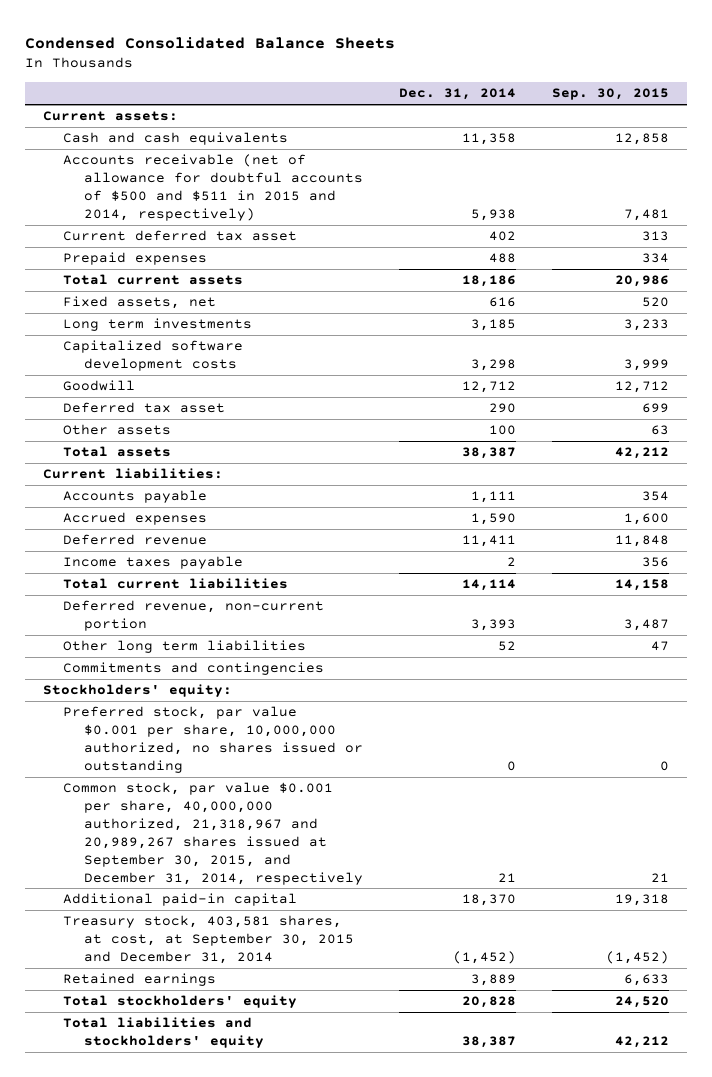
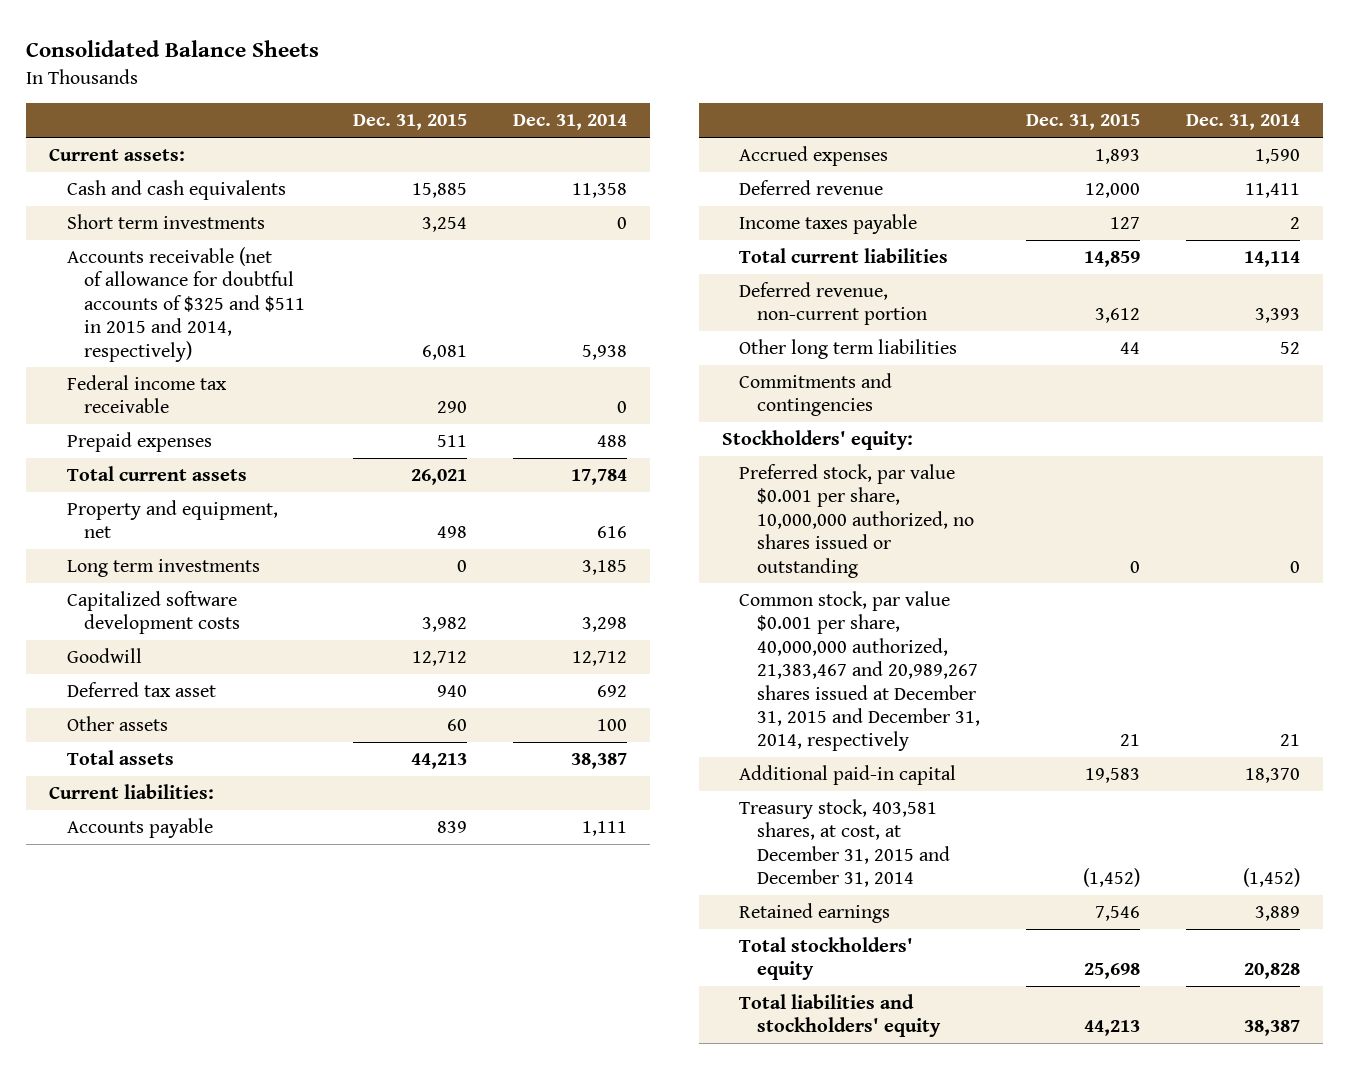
[25,36,396,49] Condensed Consolidated Balance Sheets -> [26,40,320,58] Consolidated Balance Sheets
[552,88,670,101] Sep. 30, 2015 -> none
none -> [352,114,467,131] Dec. 31, 2015
[63,230,298,242] Current deferred tax asset -> none
none -> [66,214,265,230] Short term investments
[63,154,363,221] Accounts receivable (net of allowance for doubtful accounts of $500 and $511 in 2015 and 2014, respectively) -> [66,247,305,362] Accounts receivable (net of allowance for doubtful accounts of $325 and $511 in 2015 and 2014, respectively)
none -> [66,375,227,414] Federal income tax receivable
[461,275,516,288] 18,186 -> [570,469,627,486] 17,784
[63,296,217,310] Fixed assets, net -> [66,500,278,539] Property and equipment, net
[488,403,516,414] 290 -> [596,685,627,698] 692
[63,782,363,885] Common stock, par value $0.001 per share, 40,000,000 authorized, 21,318,967 and 20,989,267 shares issued at September 30, 2015, and December 31, 2014, respectively -> [739,591,980,752] Common stock, par value $0.001 per share, 40,000,000 authorized, 21,383,467 and 20,989,267 shares issued at December 31, 2015 and December 31, 2014, respectively
[63,915,354,965] Treasury stock, 403,581 shares, at cost, at September 30, 2015 and December 31, 2014 -> [739,799,950,888] Treasury stock, 403,581 shares, at cost, at December 31, 2015 and December 31, 2014

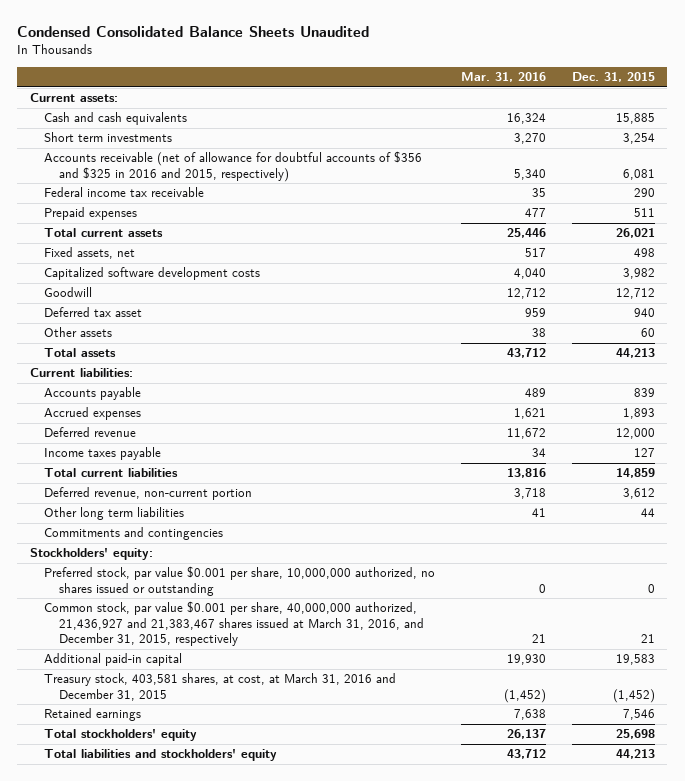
[26,40,320,58] Consolidated Balance Sheets -> [17,26,370,38] Condensed Consolidated Balance Sheets Unaudited
[512,114,627,131] Dec. 31, 2014 -> none
none -> [461,72,547,83] Mar. 31, 2016
[66,247,305,362] Accounts receivable (net of allowance for doubtful accounts of $325 and $511 in 2015 and 2014, respectively) -> [44,151,423,182] Accounts receivable (net of allowance for doubtful accounts of $356 and $325 in 2016 and 2015, respectively)
[66,559,260,578] Long term investments -> none
[66,500,278,539] Property and equipment, net -> [44,247,136,260] Fixed assets, net
[739,591,980,752] Common stock, par value $0.001 per share, 40,000,000 authorized, 21,383,467 and 20,989,267 shares issued at December 31, 2015 and December 31, 2014, respectively -> [44,601,424,647] Common stock, par value $0.001 per share, 40,000,000 authorized, 21,436,927 and 21,383,467 shares issued at March 31, 2016, and December 31, 2015, respectively
[739,799,950,888] Treasury stock, 403,581 shares, at cost, at December 31, 2015 and December 31, 2014 -> [44,673,397,701] Treasury stock, 403,581 shares, at cost, at March 31, 2016 and December 31, 2015

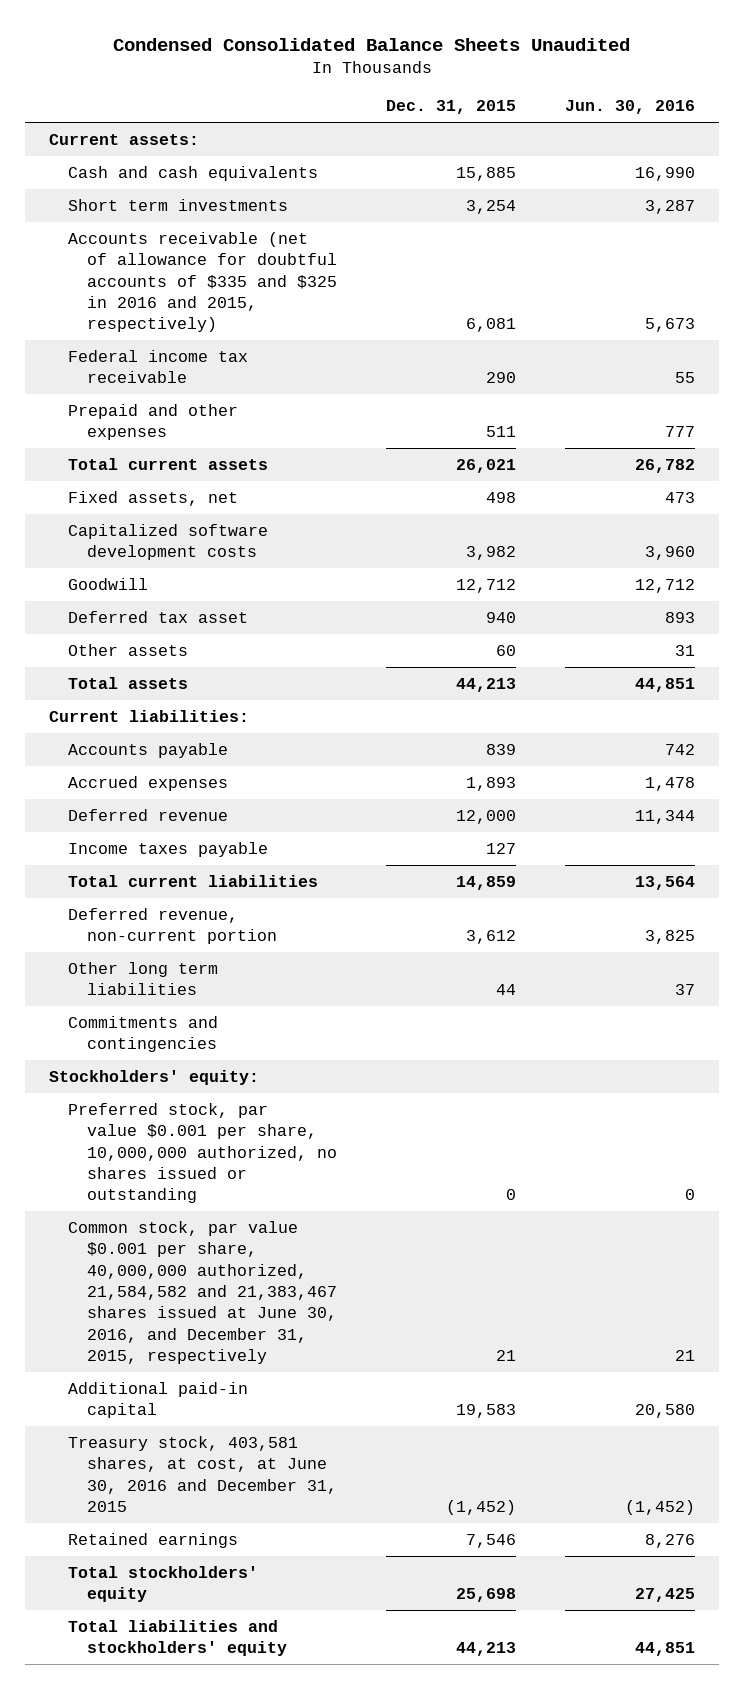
[461,72,547,83] Mar. 31, 2016 -> none
none -> [564,100,695,115] Jun. 30, 2016
[44,151,423,182] Accounts receivable (net of allowance for doubtful accounts of $356 and $325 in 2016 and 2015, respectively) -> [68,231,338,333] Accounts receivable (net of allowance for doubtful accounts of $335 and $325 in 2016 and 2015, respectively)
[44,207,138,221] Prepaid expenses -> [68,403,239,441] Prepaid and other expenses
[44,601,424,647] Common stock, par value $0.001 per share, 40,000,000 authorized, 21,436,927 and 21,383,467 shares issued at March 31, 2016, and December 31, 2015, respectively -> [68,1220,338,1365] Common stock, par value $0.001 per share, 40,000,000 authorized, 21,584,582 and 21,383,467 shares issued at June 30, 2016, and December 31, 2015, respectively
[44,673,397,701] Treasury stock, 403,581 shares, at cost, at March 31, 2016 and December 31, 2015 -> [68,1435,338,1512] Treasury stock, 403,581 shares, at cost, at June 30, 2016 and December 31, 2015

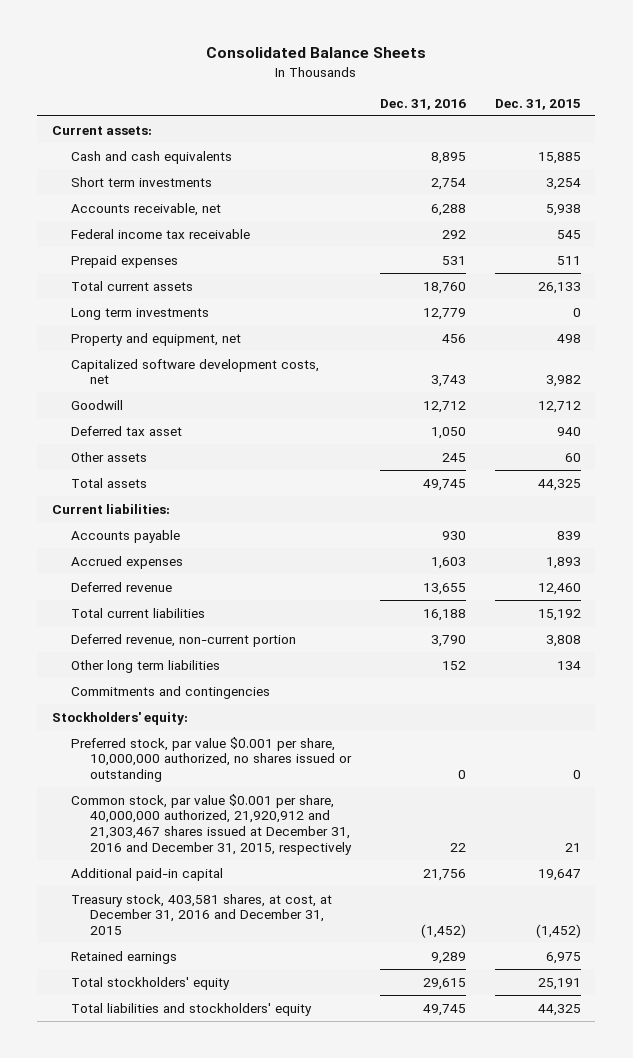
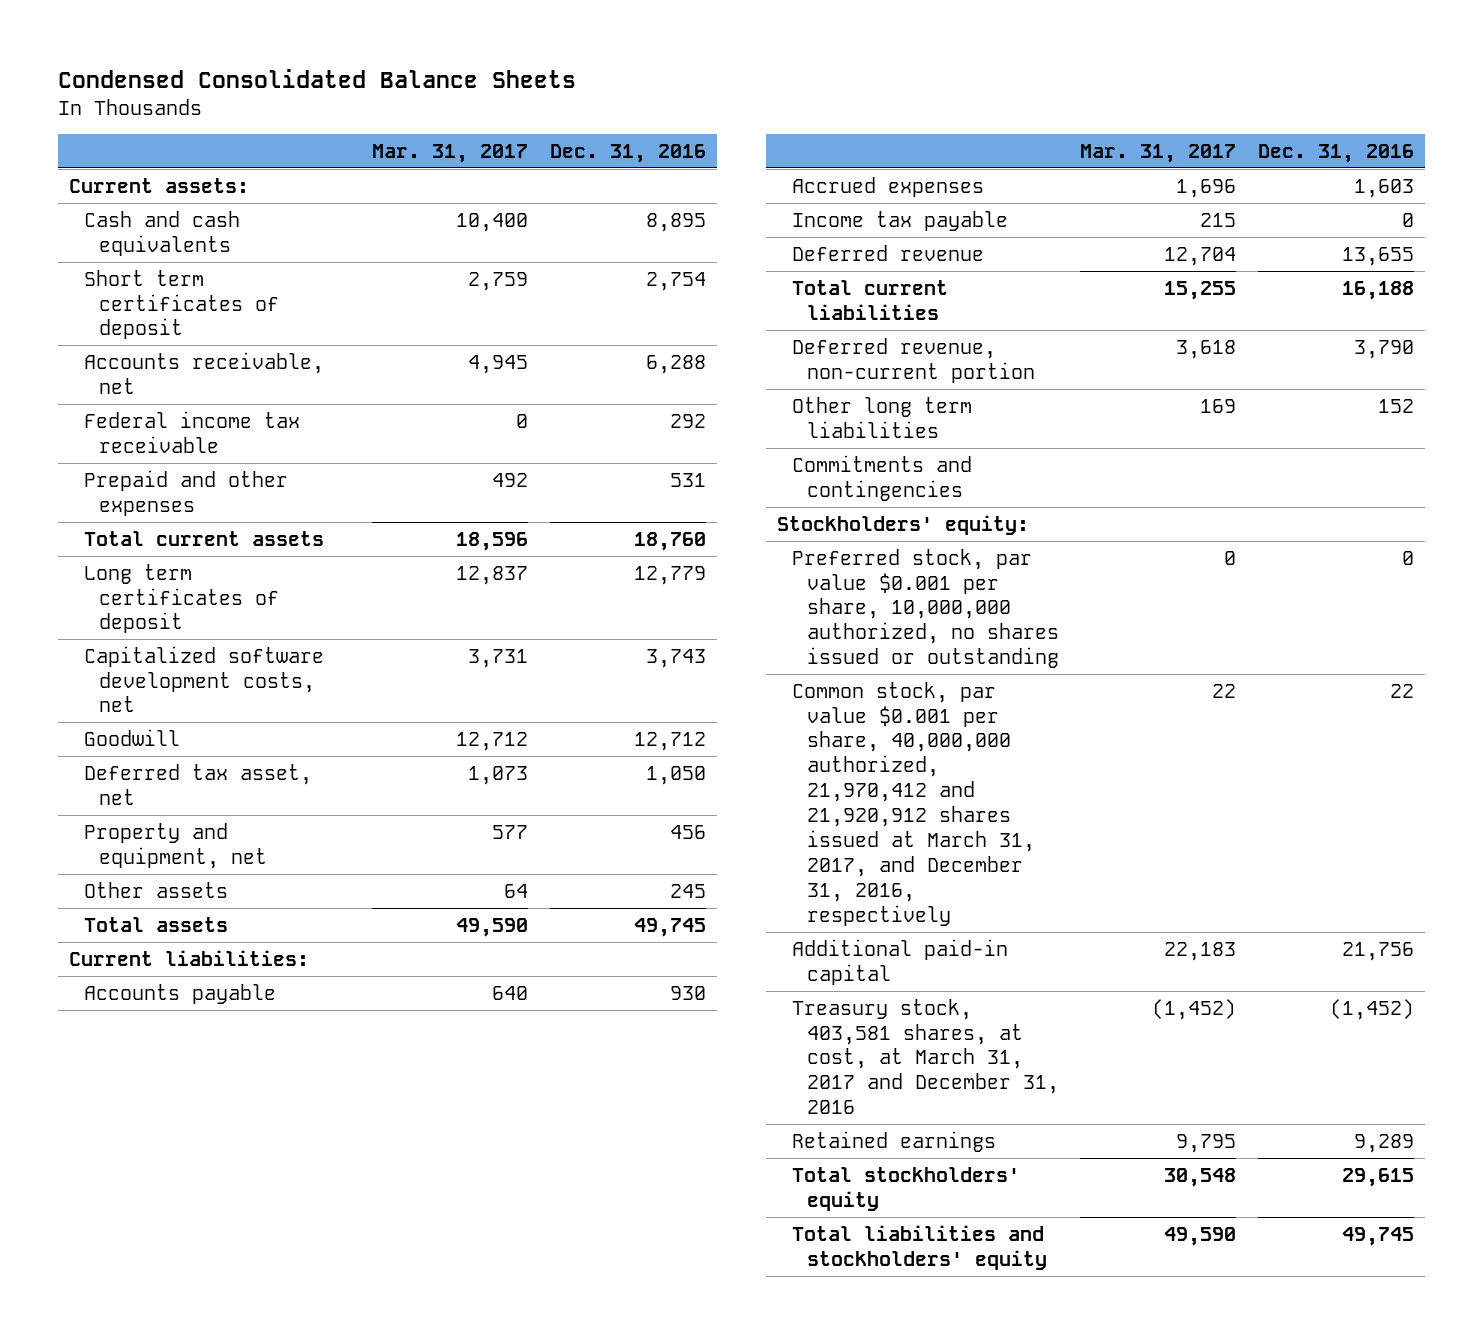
[206,47,427,59] Consolidated Balance Sheets -> [58,69,577,89] Condensed Consolidated Balance Sheets
[494,98,581,110] Dec. 31, 2015 -> none
none -> [372,143,529,163] Mar. 31, 2017
[70,176,212,187] Short term investments -> [83,269,279,340] Short term certificates of deposit
[70,254,178,268] Prepaid expenses -> [83,469,288,516] Prepaid and other expenses
[70,307,209,320] Long term investments -> [83,563,279,634] Long term certificates of deposit
[70,425,182,436] Deferred tax asset -> [83,763,312,805] Deferred tax asset, net
[70,332,241,346] Property and equipment, net -> [83,822,267,869] Property and equipment, net
none -> [791,210,1008,231] Income tax payable
[70,793,352,856] Common stock, par value $0.001 per share, 40,000,000 authorized, 21,920,912 and 21,303,467 shares issued at December 31, 2016 and December 31, 2015, respectively -> [791,681,1035,926] Common stock, par value $0.001 per share, 40,000,000 authorized, 21,970,412 and 21,920,912 shares issued at March 31, 2017, and December 31, 2016, respectively
[70,893,332,936] Treasury stock, 403,581 shares, at cost, at December 31, 2016 and December 31, 2015 -> [791,998,1059,1115] Treasury stock, 403,581 shares, at cost, at March 31, 2017 and December 31, 2016

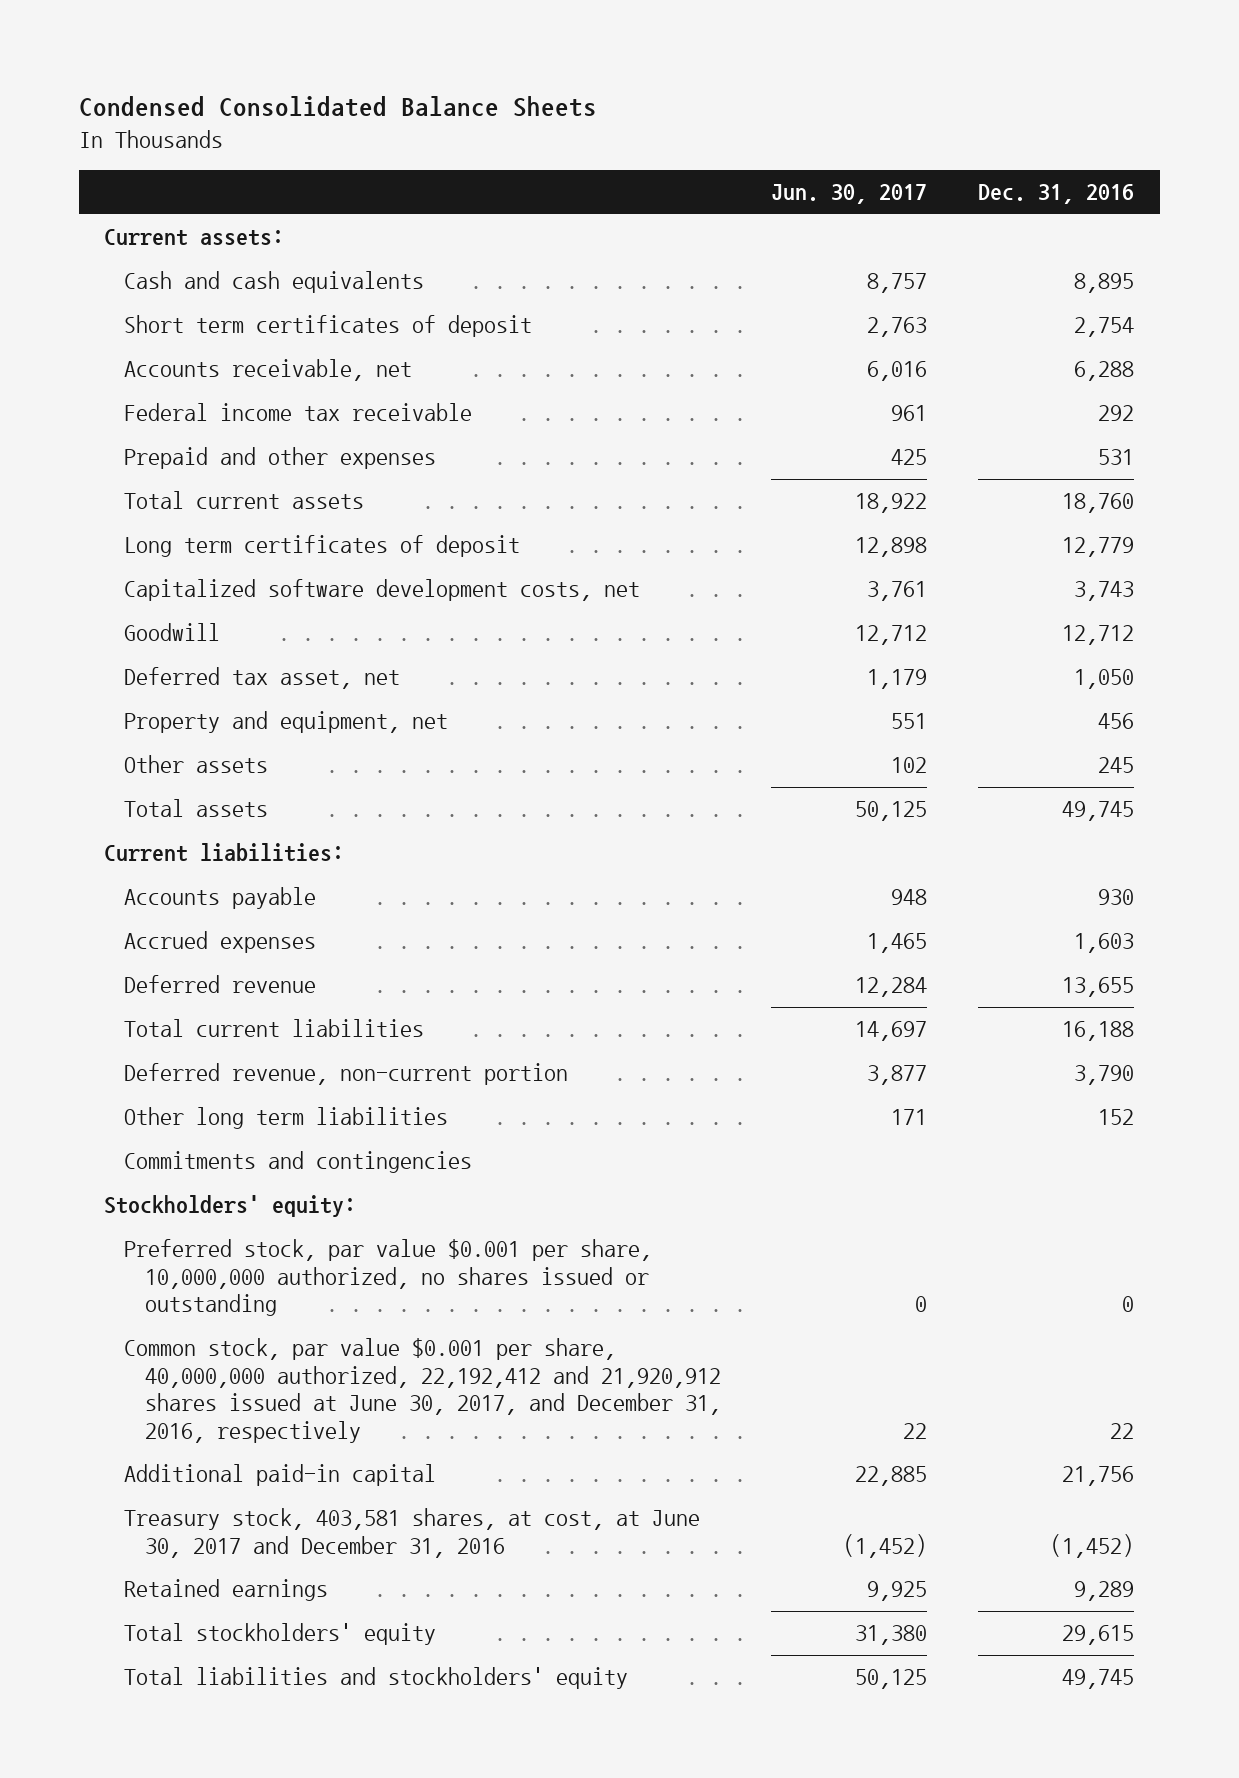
[372,143,529,163] Mar. 31, 2017 -> none
none -> [771,184,928,205] Jun. 30, 2017
[791,210,1008,231] Income tax payable -> none
[791,681,1035,926] Common stock, par value $0.001 per share, 40,000,000 authorized, 21,970,412 and 21,920,912 shares issued at March 31, 2017, and December 31, 2016, respectively -> [124,1338,721,1443] Common stock, par value $0.001 per share, 40,000,000 authorized, 22,192,412 and 21,920,912 shares issued at June 30, 2017, and December 31, 2016, respectively
[791,998,1059,1115] Treasury stock, 403,581 shares, at cost, at March 31, 2017 and December 31, 2016 -> [124,1508,701,1558] Treasury stock, 403,581 shares, at cost, at June 30, 2017 and December 31, 2016

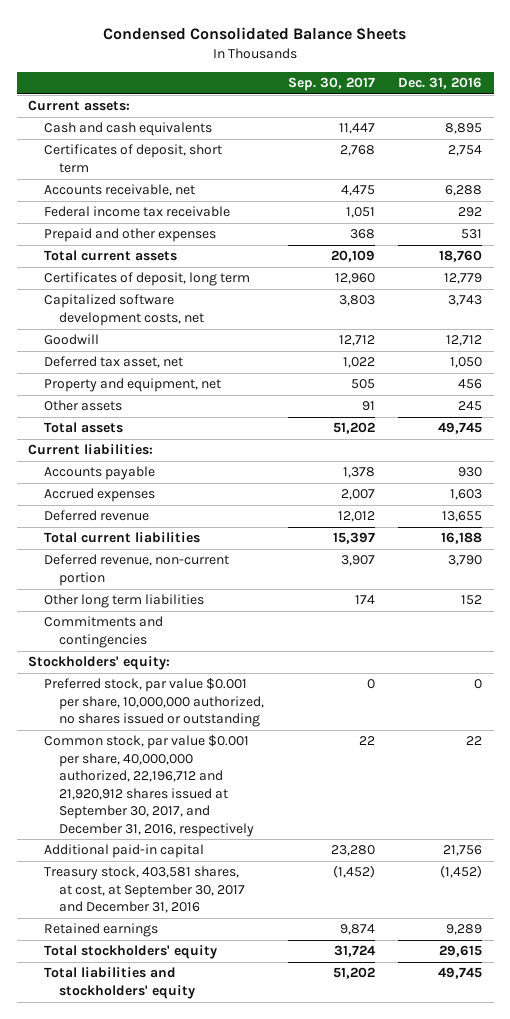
[771,184,928,205] Jun. 30, 2017 -> none
none -> [287,77,375,92] Sep. 30, 2017
[124,315,533,338] Short term certificates of deposit -> [43,144,222,173] Certificates of deposit, short term
[124,535,521,558] Long term certificates of deposit -> [43,272,250,287] Certificates of deposit, long term
[124,1338,721,1443] Common stock, par value $0.001 per share, 40,000,000 authorized, 22,192,412 and 21,920,912 shares issued at June 30, 2017, and December 31, 2016, respectively -> [43,735,255,837] Common stock, par value $0.001 per share, 40,000,000 authorized, 22,196,712 and 21,920,912 shares issued at September 30, 2017, and December 31, 2016, respectively
[124,1508,701,1558] Treasury stock, 403,581 shares, at cost, at June 30, 2017 and December 31, 2016 -> [43,866,246,914] Treasury stock, 403,581 shares, at cost, at September 30, 2017 and December 31, 2016

